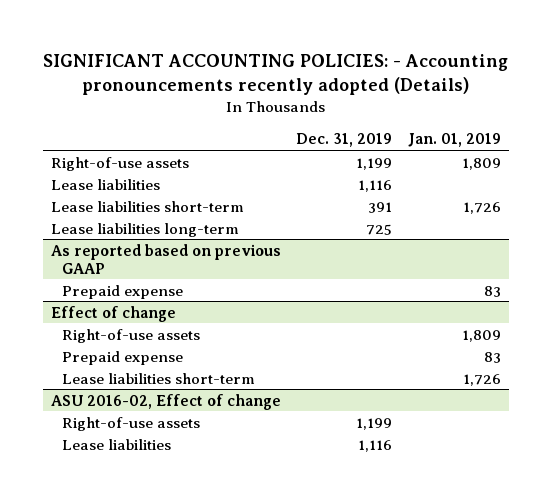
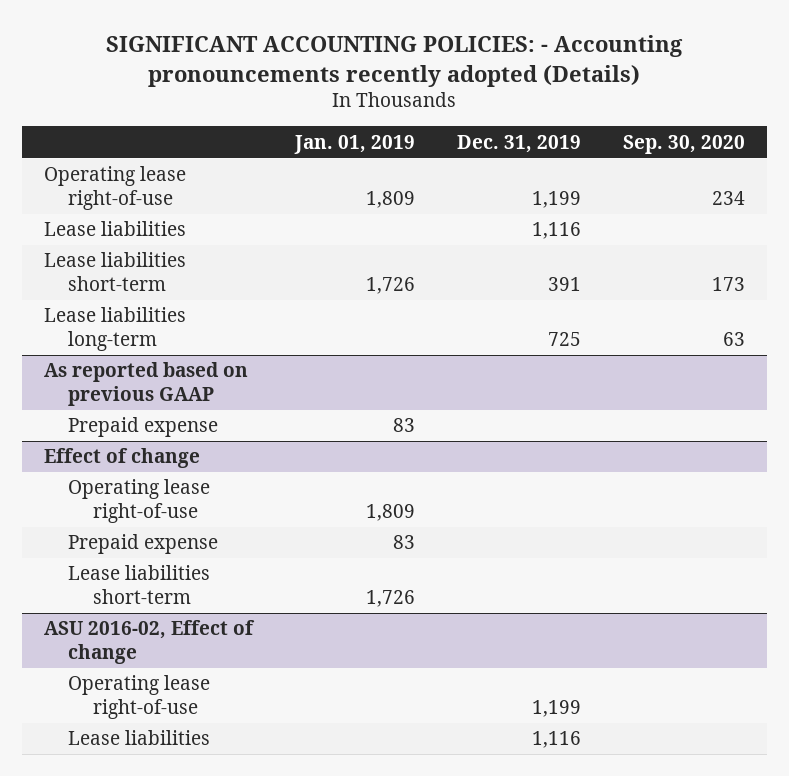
none -> [623,134,746,154] Sep. 30, 2020
[50,156,189,171] Right-of-use assets -> [43,166,186,211] Operating lease right-of-use
[62,328,201,343] Right-of-use assets -> [68,479,211,524] Operating lease right-of-use
[62,416,201,431] Right-of-use assets -> [68,675,211,720] Operating lease right-of-use

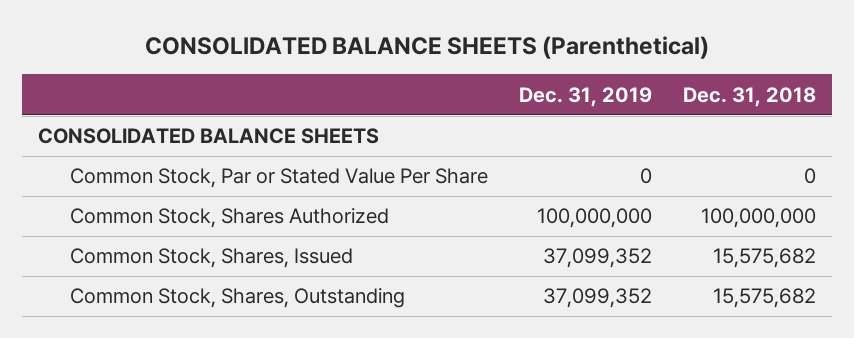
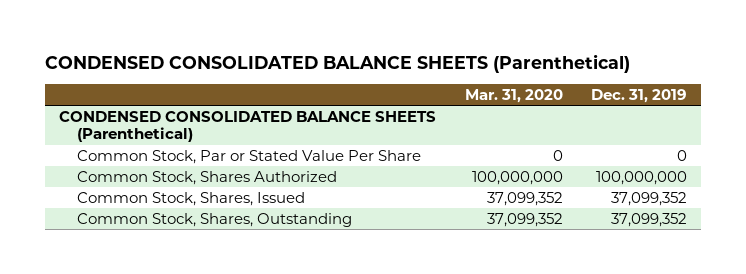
[144,35,709,59] CONSOLIDATED BALANCE SHEETS (Parenthetical) -> [44,53,630,73] CONDENSED CONSOLIDATED BALANCE SHEETS (Parenthetical)
[683,86,817,107] Dec. 31, 2018 -> none
none -> [464,88,563,103] Mar. 31, 2020
[37,128,379,145] CONSOLIDATED BALANCE SHEETS -> [59,110,437,143] CONDENSED CONSOLIDATED BALANCE SHEETS (Parenthetical)

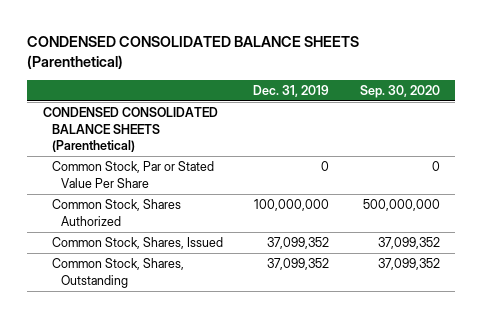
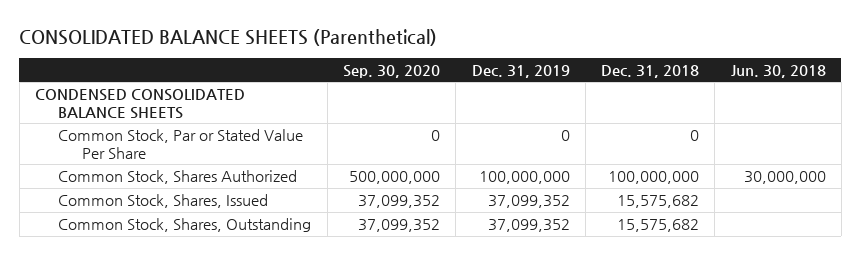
[27,36,360,69] CONDENSED CONSOLIDATED BALANCE SHEETS (Parenthetical) -> [19,28,438,46] CONSOLIDATED BALANCE SHEETS (Parenthetical)
none -> [601,64,700,78] Dec. 31, 2018
none -> [730,64,826,78] Jun. 30, 2018
[42,107,218,153] CONDENSED CONSOLIDATED BALANCE SHEETS (Parenthetical) -> [34,89,245,119] CONDENSED CONSOLIDATED BALANCE SHEETS

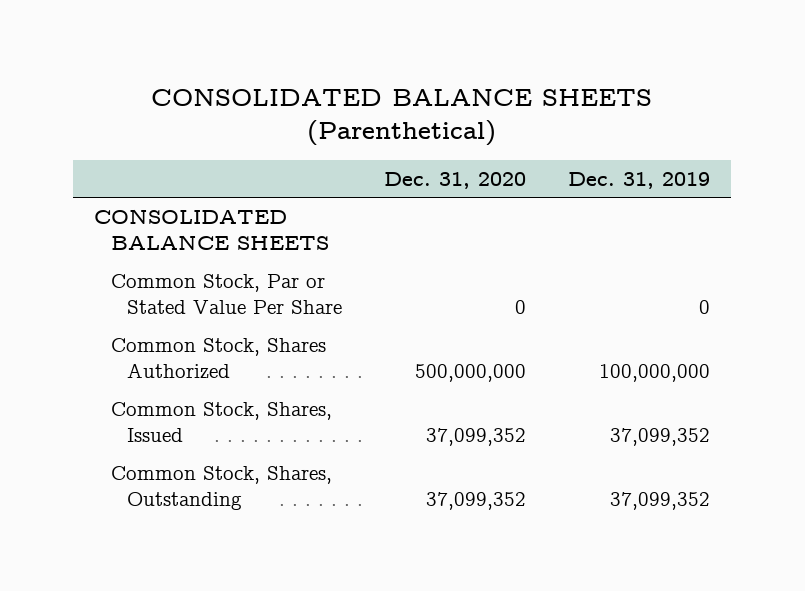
[342,64,440,78] Sep. 30, 2020 -> none
[601,64,700,78] Dec. 31, 2018 -> none
[730,64,826,78] Jun. 30, 2018 -> none
none -> [384,171,527,189] Dec. 31, 2020
[34,89,245,119] CONDENSED CONSOLIDATED BALANCE SHEETS -> [94,208,329,251] CONSOLIDATED BALANCE SHEETS

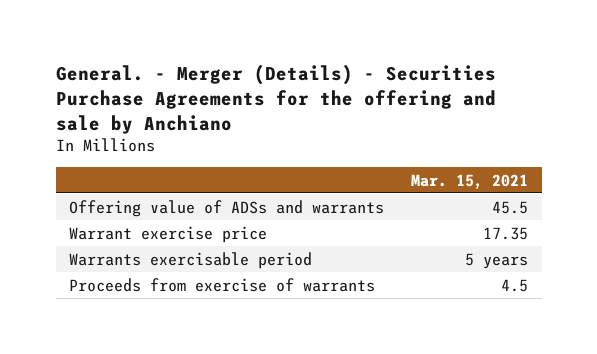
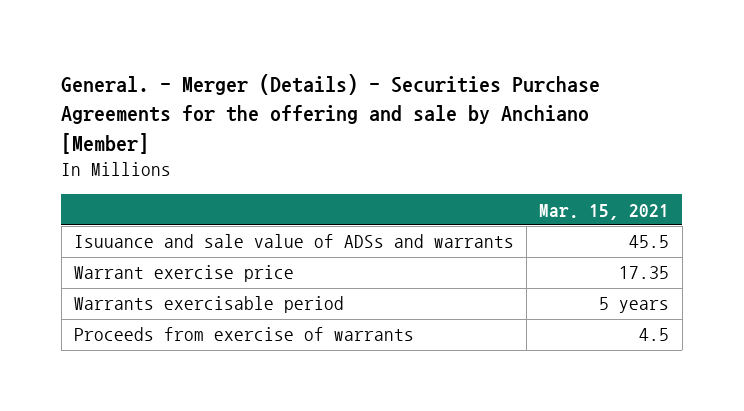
[55,64,496,134] General. - Merger (Details) - Securities Purchase Agreements for the offering and sale by Anchiano -> [61,73,601,154] General. - Merger (Details) - Securities Purchase Agreements for the offering and sale by Anchiano [Member]
[69,199,385,217] Offering value of ADSs and warrants -> [74,234,515,249] Isuuance and sale value of ADSs and warrants

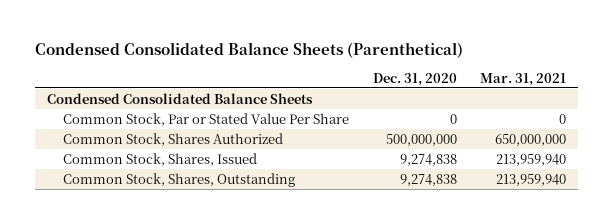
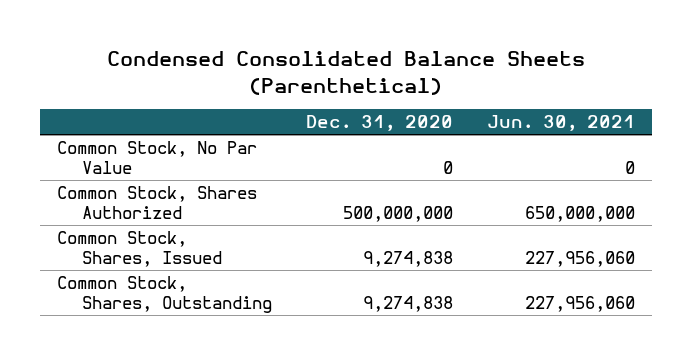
[480,72,567,86] Mar. 31, 2021 -> none
none -> [487,115,636,132] Jun. 30, 2021
[46,92,313,104] Condensed Consolidated Balance Sheets -> none
[62,112,349,126] Common Stock, Par or Stated Value Per Share -> none
none -> [57,140,258,175] Common Stock, No Par Value

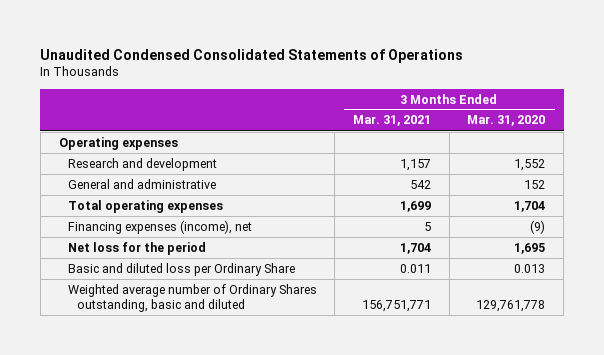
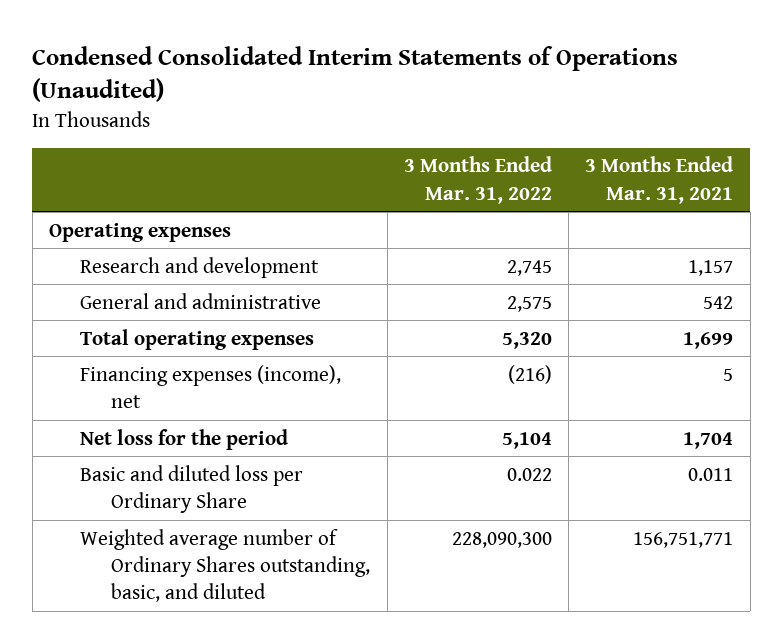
[40,48,464,63] Unaudited Condensed Consolidated Statements of Operations -> [32,46,679,103] Condensed Consolidated Interim Statements of Operations (Unaudited)
[467,115,546,127] Mar. 31, 2020 -> none
none -> [403,156,552,204] 3 Months Ended Mar. 31, 2022
[67,283,317,312] Weighted average number of Ordinary Shares outstanding, basic and diluted -> [80,528,371,603] Weighted average number of Ordinary Shares outstanding, basic, and diluted

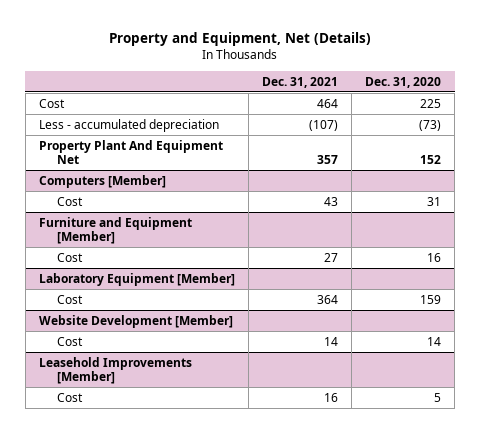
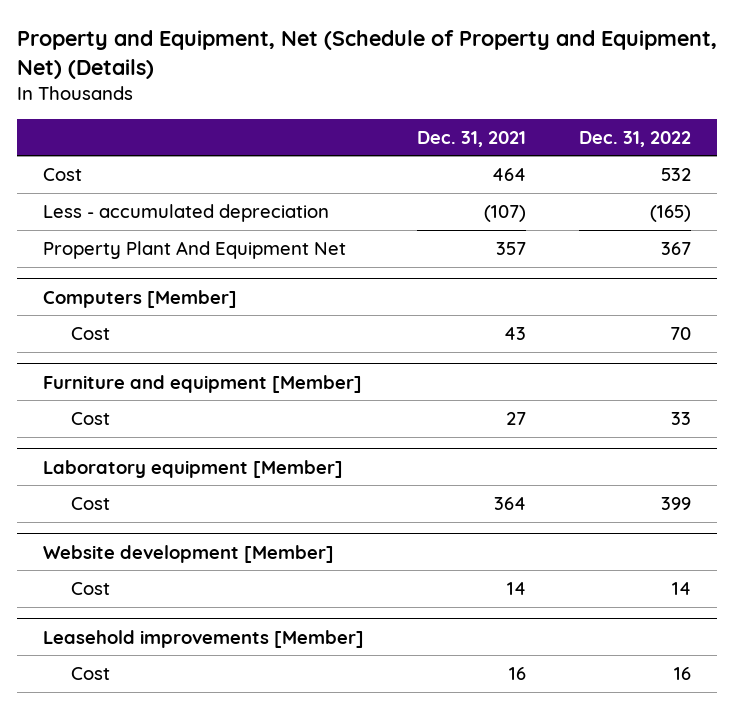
[109,32,372,47] Property and Equipment, Net (Details) -> [16,29,717,79] Property and Equipment, Net (Schedule of Property and Equipment, Net) (Details)
[365,76,442,88] Dec. 31, 2020 -> none
none -> [578,130,691,147] Dec. 31, 2022
[38,216,192,244] Furniture and Equipment [Member] -> [43,374,363,393] Furniture and equipment [Member]
[38,272,235,286] Laboratory Equipment [Member] -> [43,459,344,478] Laboratory equipment [Member]
[38,314,233,328] Website Development [Member] -> [43,544,335,563] Website development [Member]
[38,356,192,384] Leasehold Improvements [Member] -> [43,629,365,648] Leasehold improvements [Member]

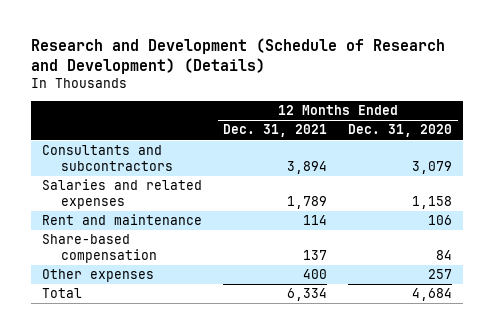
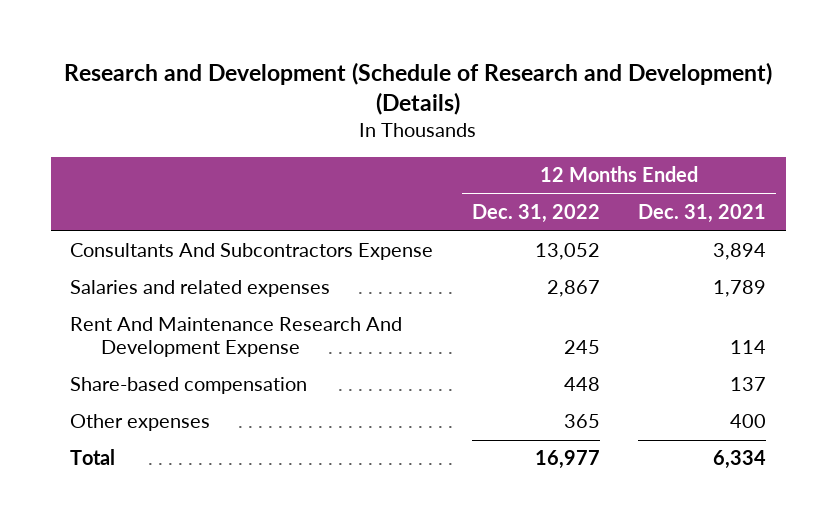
[348,124,453,138] Dec. 31, 2020 -> none
none -> [471,204,600,224] Dec. 31, 2022
[41,145,174,171] Consultants and subcontractors -> [70,243,434,261] Consultants And Subcontractors Expense
[41,214,202,226] Rent and maintenance -> [70,317,403,358] Rent And Maintenance Research And Development Expense

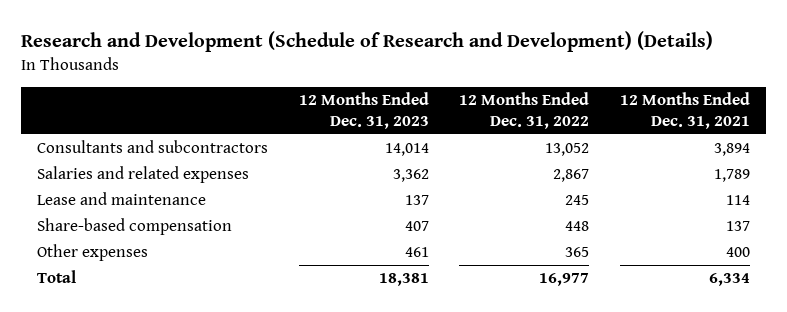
none -> [298,91,429,129] 12 Months Ended Dec. 31, 2023
[70,243,434,261] Consultants And Subcontractors Expense -> [36,140,268,154] Consultants and subcontractors
[70,317,403,358] Rent And Maintenance Research And Development Expense -> [36,192,206,206] Lease and maintenance

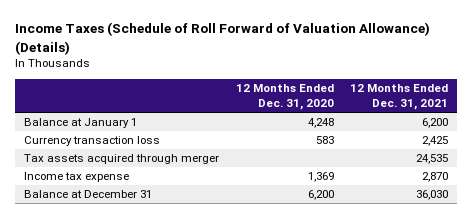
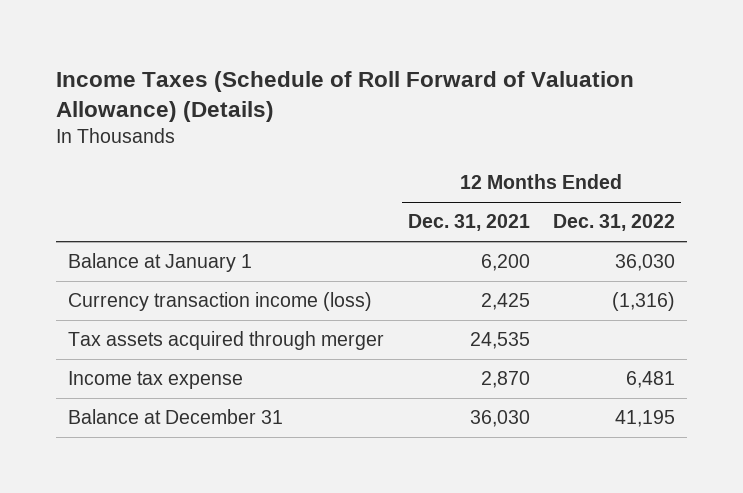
[235,84,334,111] 12 Months Ended Dec. 31, 2020 -> none
none -> [553,214,676,232] Dec. 31, 2022
[23,136,160,147] Currency transaction loss -> [68,292,373,312] Currency transaction income (loss)

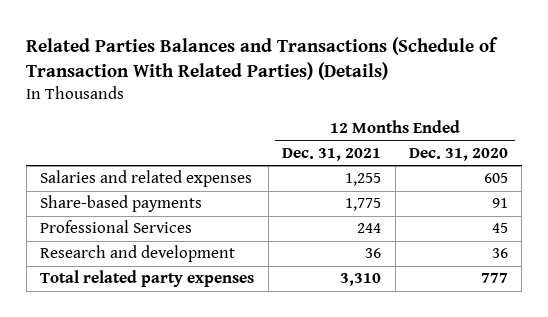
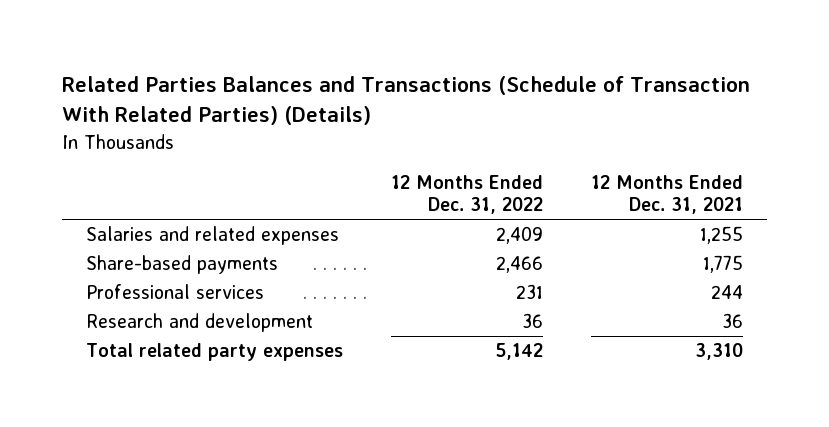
[409,148,509,162] Dec. 31, 2020 -> none
none -> [391,174,544,215] 12 Months Ended Dec. 31, 2022
[40,220,193,234] Professional Services -> [86,283,265,299] Professional services

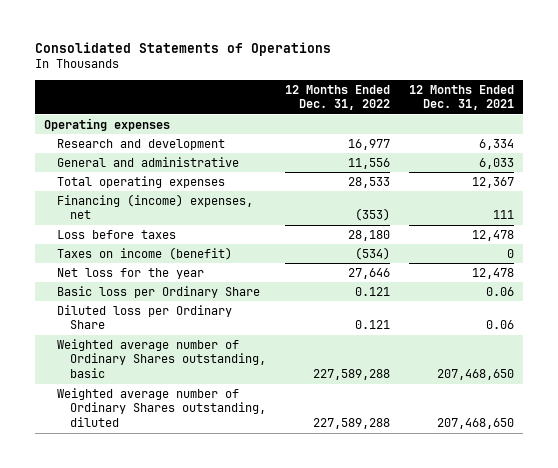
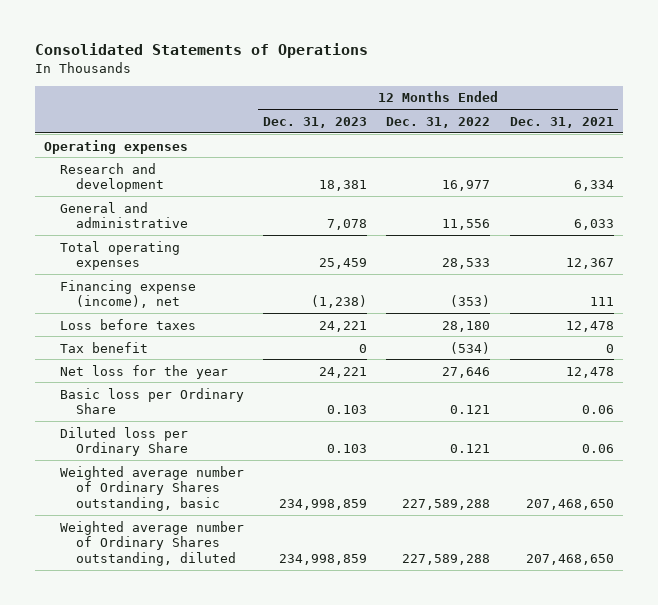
none -> [263,116,368,128] Dec. 31, 2023
[56,193,253,220] Financing (income) expenses, net -> [60,279,197,309] Financing expense (income), net
[56,246,232,260] Taxes on income (benefit) -> [60,341,149,353] Tax benefit

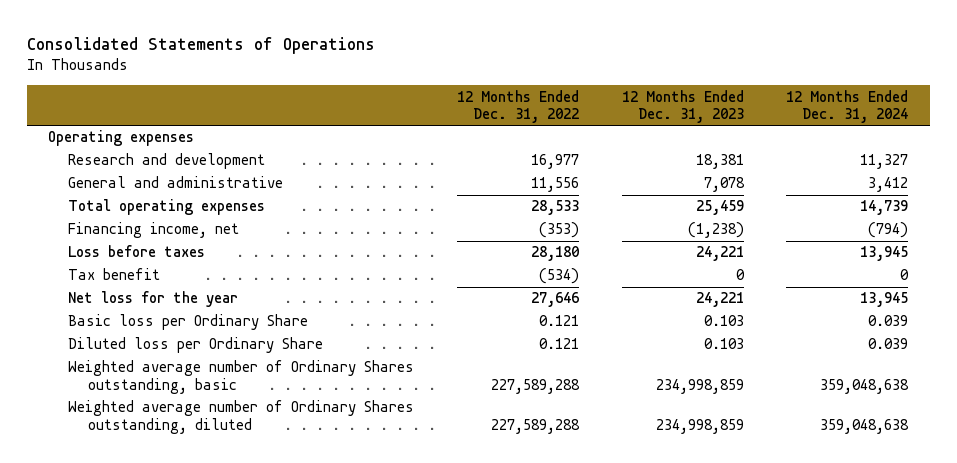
[509,116,614,128] Dec. 31, 2021 -> none
none -> [786,89,909,124] 12 Months Ended Dec. 31, 2024
[60,279,197,309] Financing expense (income), net -> [68,222,240,239] Financing income, net

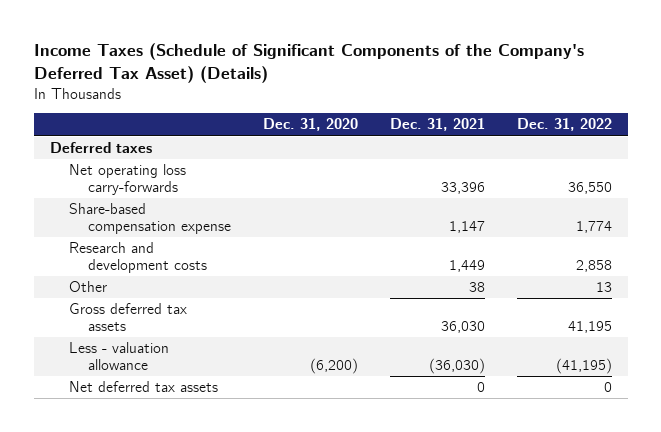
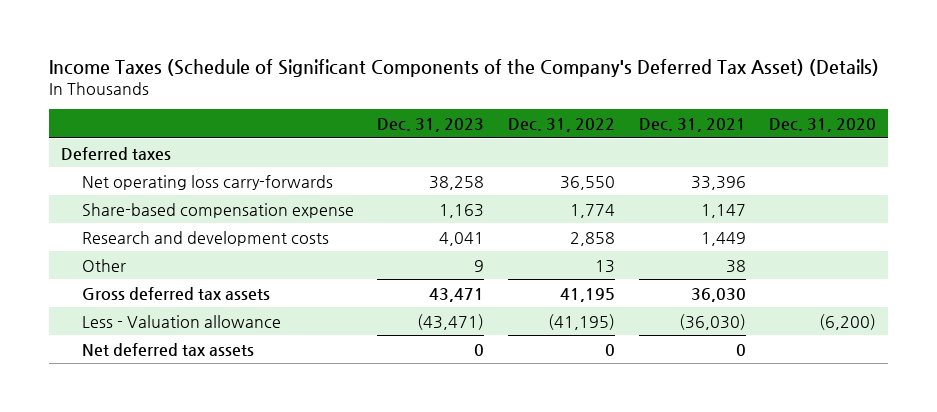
none -> [377,118,485,133] Dec. 31, 2023
[68,342,169,371] Less - valuation allowance -> [81,314,281,328] Less - Valuation allowance

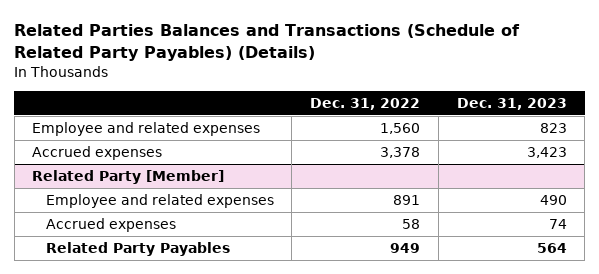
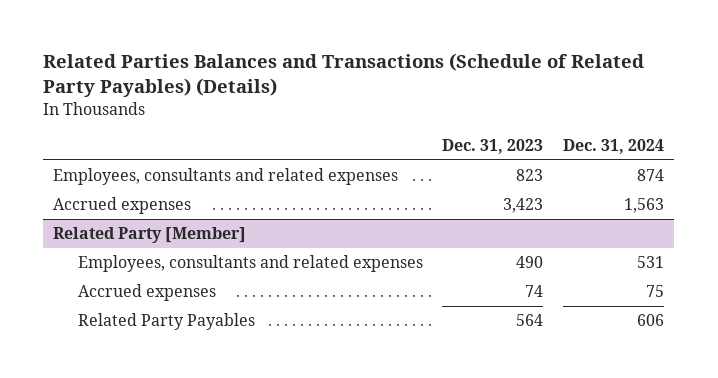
[310,97,421,110] Dec. 31, 2022 -> none
none -> [563,139,665,155] Dec. 31, 2024
[32,122,261,137] Employee and related expenses -> [53,168,399,186] Employees, consultants and related expenses
[45,194,274,209] Employee and related expenses -> [77,255,423,273] Employees, consultants and related expenses

